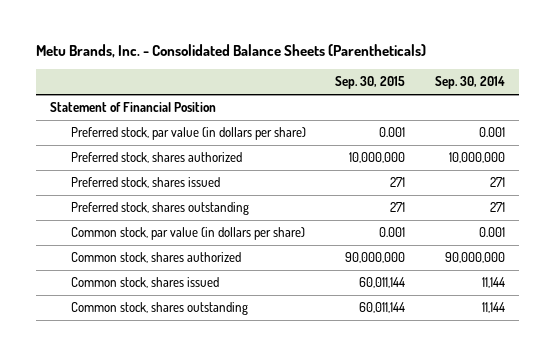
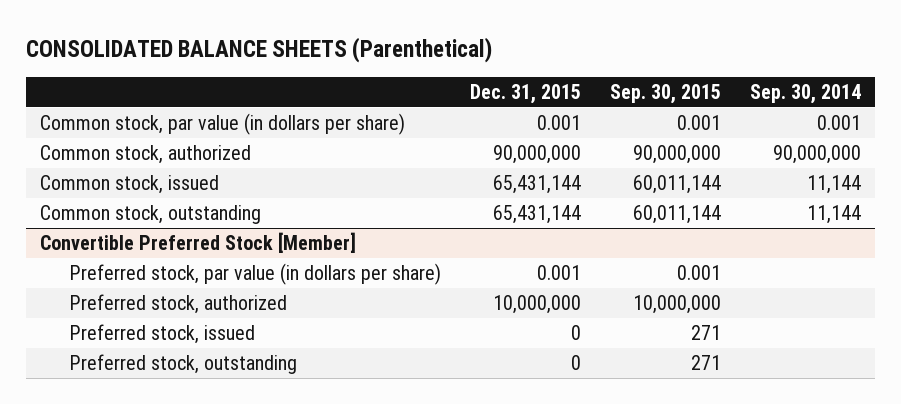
[35,43,426,58] Metu Brands, Inc. - Consolidated Balance Sheets (Parentheticals) -> [25,36,492,63] CONSOLIDATED BALANCE SHEETS (Parenthetical)
none -> [469,83,581,104] Dec. 31, 2015
[50,102,217,113] Statement of Financial Position -> none
[70,127,306,141] Preferred stock, par value (in dollars per share) -> none
[70,152,242,164] Preferred stock, shares authorized -> none
[70,177,220,189] Preferred stock, shares issued -> none
[70,202,249,216] Preferred stock, shares outstanding -> none
[70,252,241,264] Common stock, shares authorized -> [40,145,252,165] Common stock, authorized
[70,277,219,289] Common stock, shares issued -> [40,175,220,195] Common stock, issued
[70,302,248,316] Common stock, shares outstanding -> [40,205,262,225] Common stock, outstanding
none -> [40,232,357,254] Convertible Preferred Stock [Member]
none -> [68,263,441,286] Preferred stock, par value (in dollars per share)
none -> [68,294,287,315] Preferred stock, authorized
none -> [68,324,255,345] Preferred stock, issued
none -> [68,354,297,375] Preferred stock, outstanding

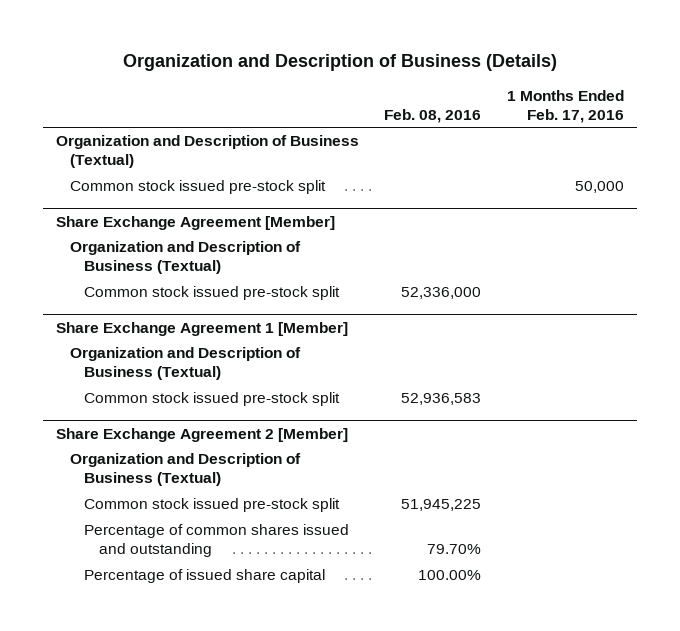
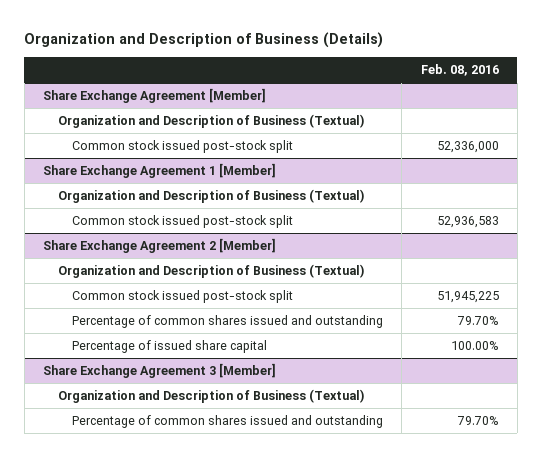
[507,90,625,123] 1 Months Ended Feb. 17, 2016 -> none
[55,135,359,169] Organization and Description of Business (Textual) -> none
[70,180,327,195] Common stock issued pre-stock split -> none
[84,286,341,301] Common stock issued pre-stock split -> [72,140,294,154] Common stock issued post-stock split
[84,392,341,407] Common stock issued pre-stock split -> [72,215,294,229] Common stock issued post-stock split
[84,498,341,513] Common stock issued pre-stock split -> [72,290,294,304] Common stock issued post-stock split
none -> [42,363,276,379] Share Exchange Agreement 3 [Member]
none -> [57,389,365,404] Organization and Description of Business (Textual)
none -> [72,415,384,429] Percentage of common shares issued and outstanding

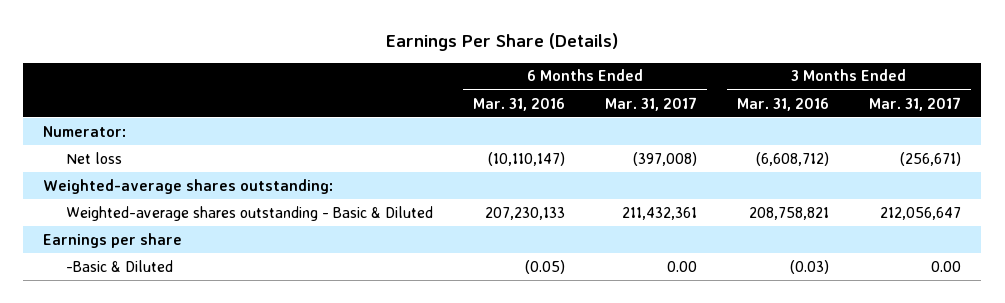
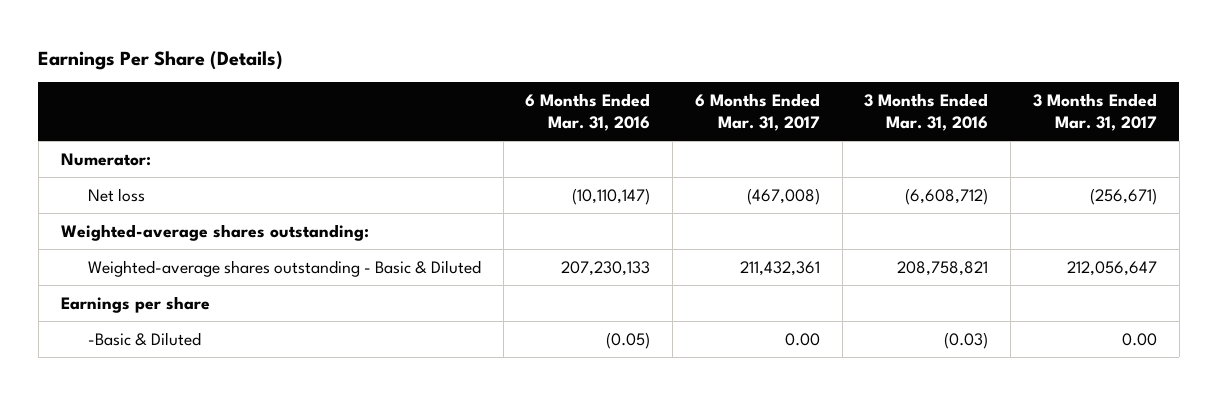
[633,151,698,166] (397,008) -> [746,187,820,205] (467,008)

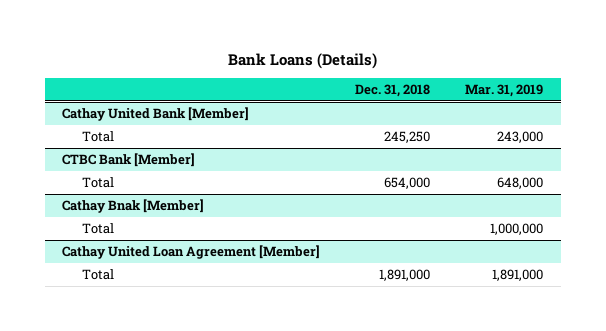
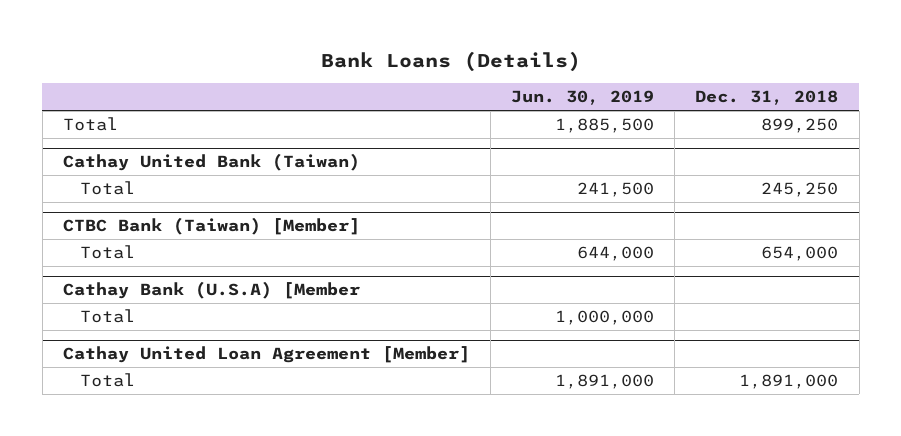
[465,84,544,98] Mar. 31, 2019 -> none
none -> [511,90,655,106] Jun. 30, 2019
none -> [62,117,118,132] Total
[62,107,250,122] Cathay United Bank [Member] -> [62,153,360,172] Cathay United Bank (Taiwan)
[62,153,196,168] CTBC Bank [Member] -> [62,217,360,236] CTBC Bank (Taiwan) [Member]
[62,199,205,214] Cathay Bnak [Member] -> [62,281,360,300] Cathay Bank (U.S.A) [Member

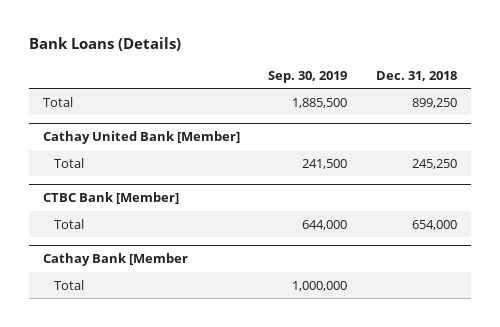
[511,90,655,106] Jun. 30, 2019 -> none
none -> [268,70,348,83] Sep. 30, 2019
[62,153,360,172] Cathay United Bank (Taiwan) -> [43,131,241,145] Cathay United Bank [Member]
[62,217,360,236] CTBC Bank (Taiwan) [Member] -> [43,192,180,205] CTBC Bank [Member]
[62,281,360,300] Cathay Bank (U.S.A) [Member -> [43,253,189,267] Cathay Bank [Member
[62,346,470,364] Cathay United Loan Agreement [Member] -> none
[79,373,135,388] Total -> none

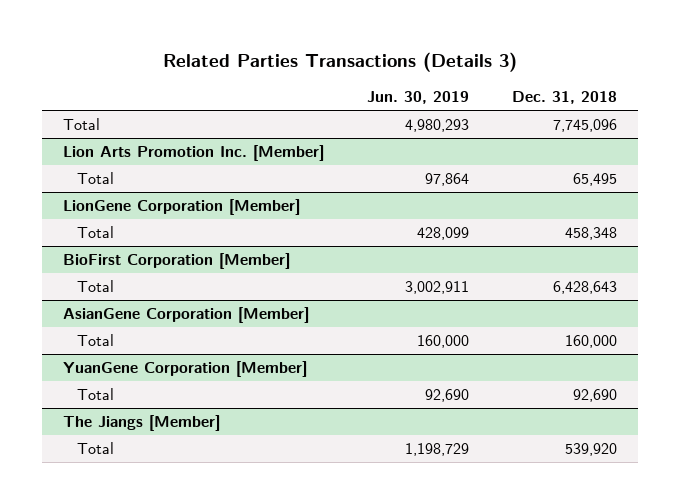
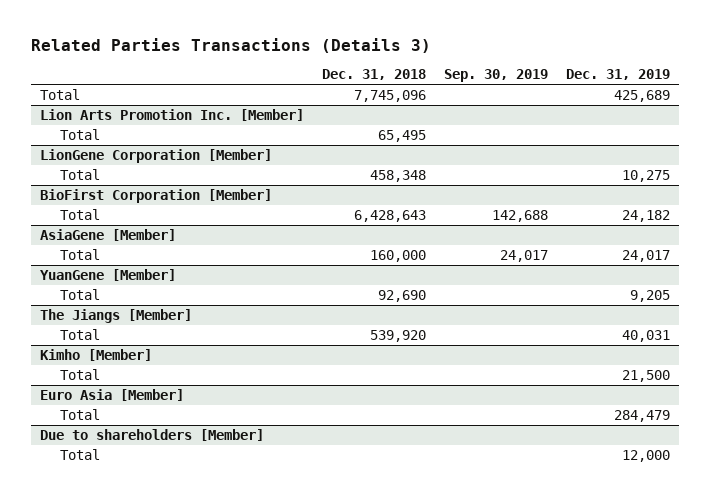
[366,91,469,105] Jun. 30, 2019 -> none
none -> [443,69,548,83] Sep. 30, 2019
none -> [565,69,670,81] Dec. 31, 2019
[63,307,310,324] AsianGene Corporation [Member] -> [39,228,176,241] AsiaGene [Member]
[63,361,308,378] YuanGene Corporation [Member] -> [39,268,176,281] YuanGene [Member]
none -> [39,348,152,361] Kimho [Member]
none -> [59,368,100,380] Total
none -> [39,388,184,401] Euro Asia [Member]
none -> [59,408,100,420] Total
none -> [39,428,264,441] Due to shareholders [Member]
none -> [59,448,100,460] Total

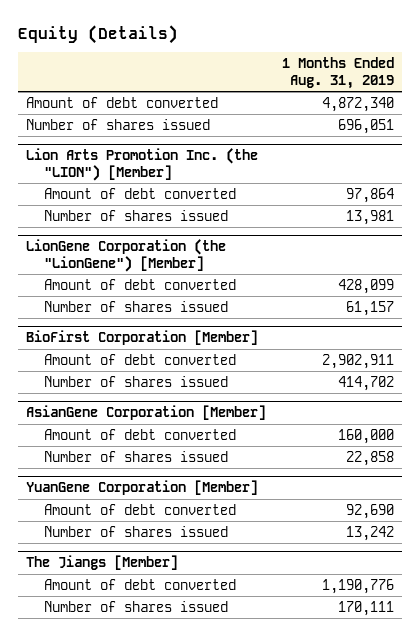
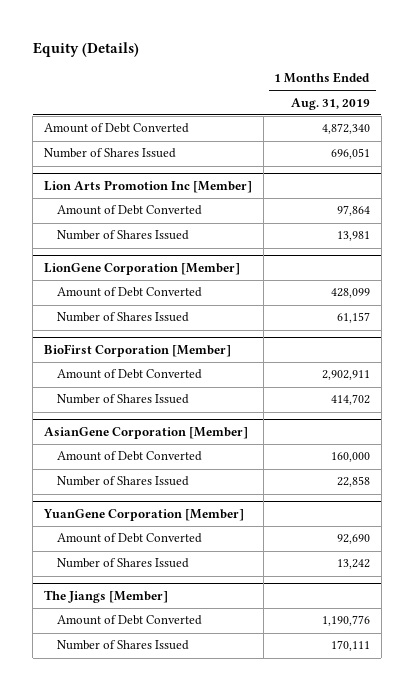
[26,96,219,108] Amount of debt converted -> [44,123,190,134] Amount of Debt Converted
[26,118,211,130] Number of shares issued -> [44,148,177,159] Number of Shares Issued
[26,148,259,182] Lion Arts Promotion Inc. (the "LION") [Member] -> [44,180,253,194] Lion Arts Promotion Inc [Member]
[44,187,237,199] Amount of debt converted -> [57,205,203,216] Amount of Debt Converted
[44,209,229,221] Number of shares issued -> [57,230,190,241] Number of Shares Issued
[26,239,227,273] LionGene Corporation (the "LionGene") [Member] -> [44,263,241,276] LionGene Corporation [Member]
[44,278,237,290] Amount of debt converted -> [57,287,203,298] Amount of Debt Converted
[44,300,229,312] Number of shares issued -> [57,312,190,323] Number of Shares Issued
[44,353,237,365] Amount of debt converted -> [57,369,203,380] Amount of Debt Converted
[44,375,229,387] Number of shares issued -> [57,394,190,405] Number of Shares Issued
[44,428,237,440] Amount of debt converted -> [57,451,203,462] Amount of Debt Converted
[44,450,229,462] Number of shares issued -> [57,476,190,487] Number of Shares Issued
[44,503,237,515] Amount of debt converted -> [57,533,203,544] Amount of Debt Converted
[44,525,229,537] Number of shares issued -> [57,558,190,569] Number of Shares Issued
[44,578,237,590] Amount of debt converted -> [57,615,203,626] Amount of Debt Converted
[44,600,229,612] Number of shares issued -> [57,640,190,651] Number of Shares Issued

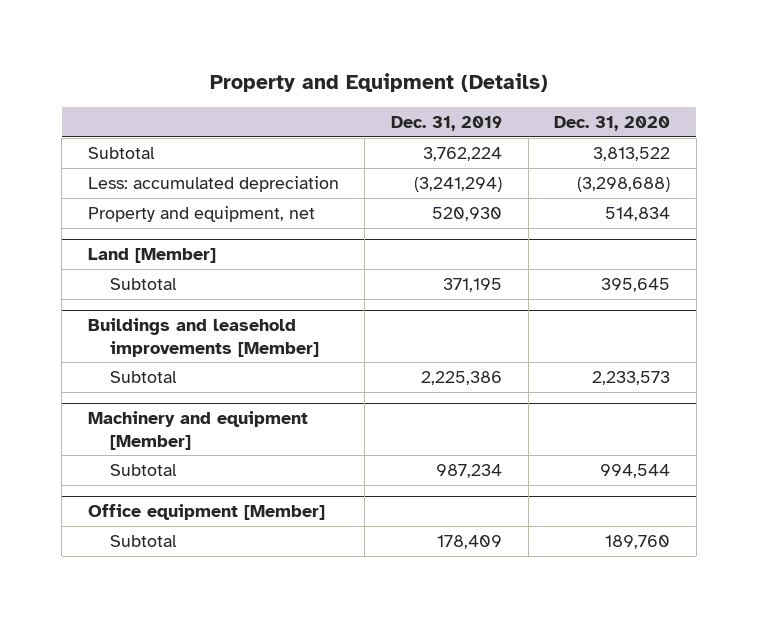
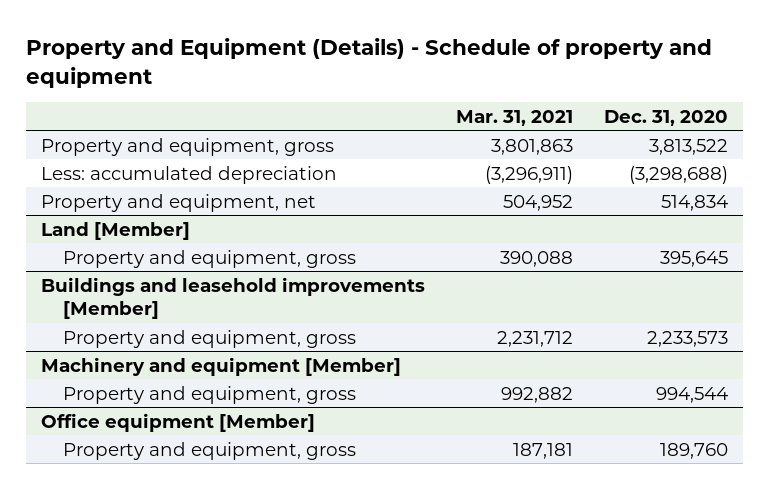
[210,73,549,93] Property and Equipment (Details) -> [25,37,712,88] Property and Equipment (Details) - Schedule of property and equipment
[391,115,503,131] Dec. 31, 2019 -> none
none -> [455,109,573,126] Mar. 31, 2021
[87,146,155,159] Subtotal -> [41,137,335,156] Property and equipment, gross
[109,277,177,290] Subtotal -> [63,249,357,268] Property and equipment, gross
[109,370,177,383] Subtotal -> [63,329,357,348] Property and equipment, gross
[109,463,177,476] Subtotal -> [63,385,357,404] Property and equipment, gross
[109,534,177,547] Subtotal -> [63,441,357,460] Property and equipment, gross

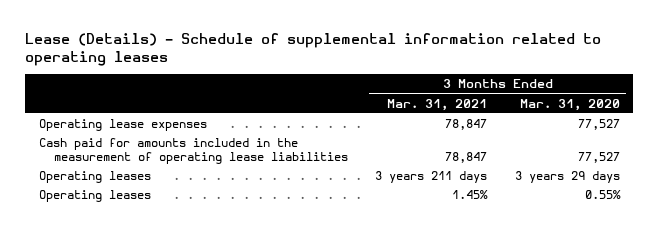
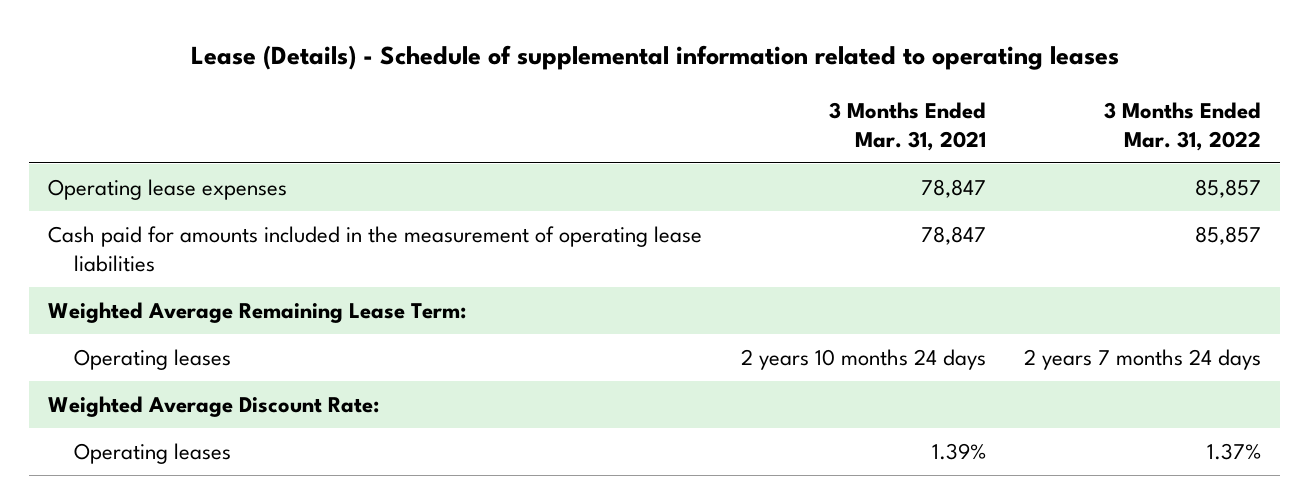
[519,98,620,111] Mar. 31, 2020 -> none
none -> [1104,101,1262,152] 3 Months Ended Mar. 31, 2022
none -> [48,301,467,323] Weighted Average Remaining Lease Term:
[375,171,488,184] 3 years 211 days -> [740,348,986,370] 2 years 10 months 24 days
none -> [48,395,380,417] Weighted Average Discount Rate:
[452,190,489,200] 1.45% -> [931,442,986,460] 1.39%

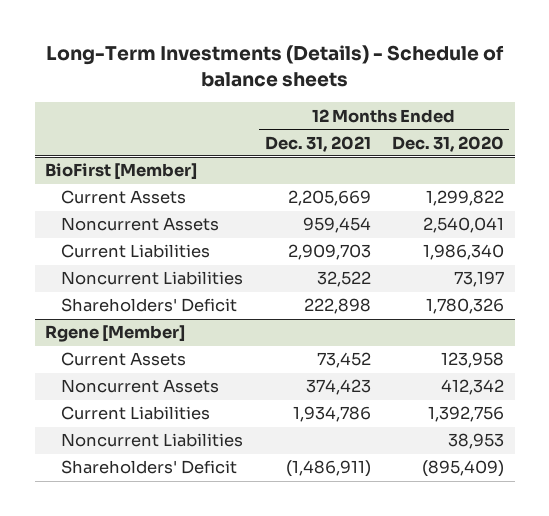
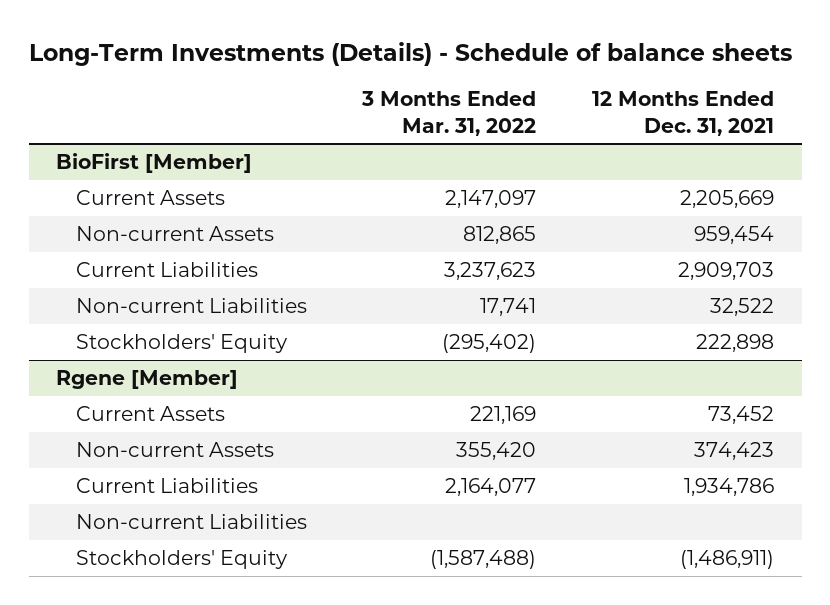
[392,135,505,152] Dec. 31, 2020 -> none
none -> [361,91,537,136] 3 Months Ended Mar. 31, 2022
[61,217,220,232] Noncurrent Assets -> [75,226,274,242] Non-current Assets
[61,271,244,286] Noncurrent Liabilities -> [75,298,307,314] Non-current Liabilities
[61,298,238,313] Shareholders' Deficit -> [75,334,288,354] Stockholders' Equity
[61,379,220,394] Noncurrent Assets -> [75,442,274,458] Non-current Assets
[61,433,244,448] Noncurrent Liabilities -> [75,514,307,530] Non-current Liabilities
[61,460,238,475] Shareholders' Deficit -> [75,550,288,570] Stockholders' Equity

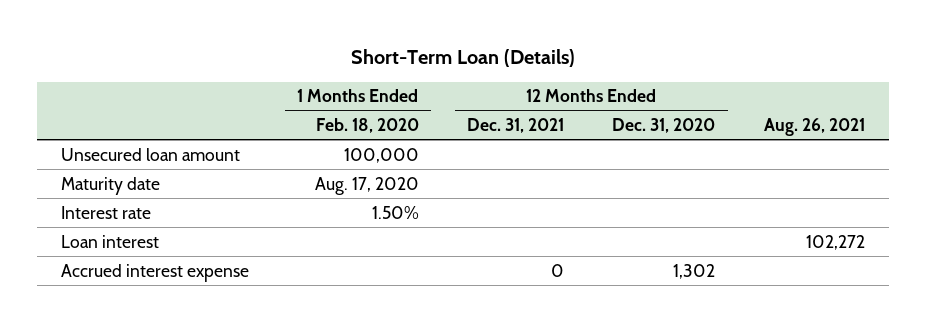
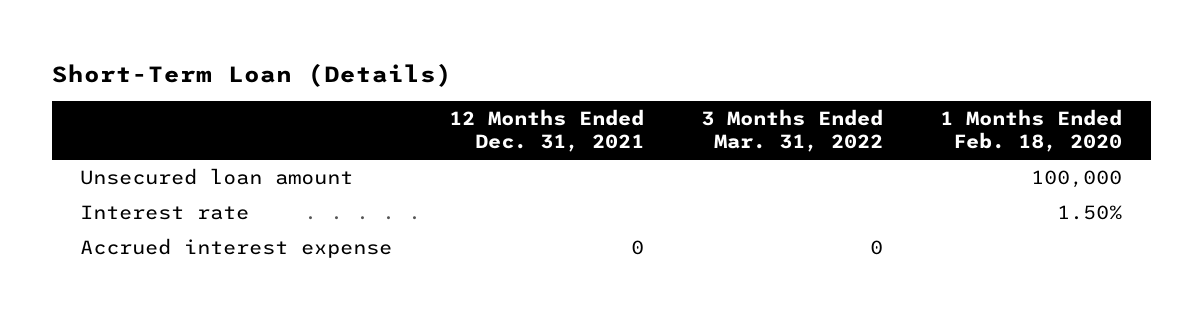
[612,118,716,134] Dec. 31, 2020 -> none
[763,118,865,137] Aug. 26, 2021 -> none
none -> [701,109,884,153] 3 Months Ended Mar. 31, 2022
[61,176,161,195] Maturity date -> none
[61,234,160,248] Loan interest -> none

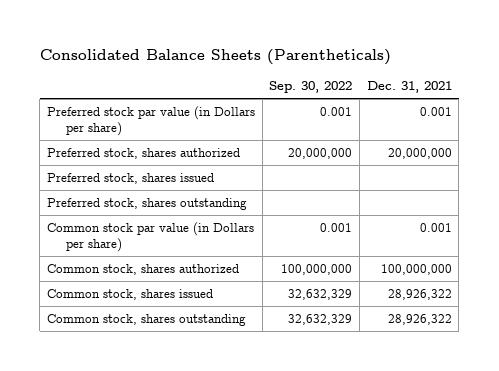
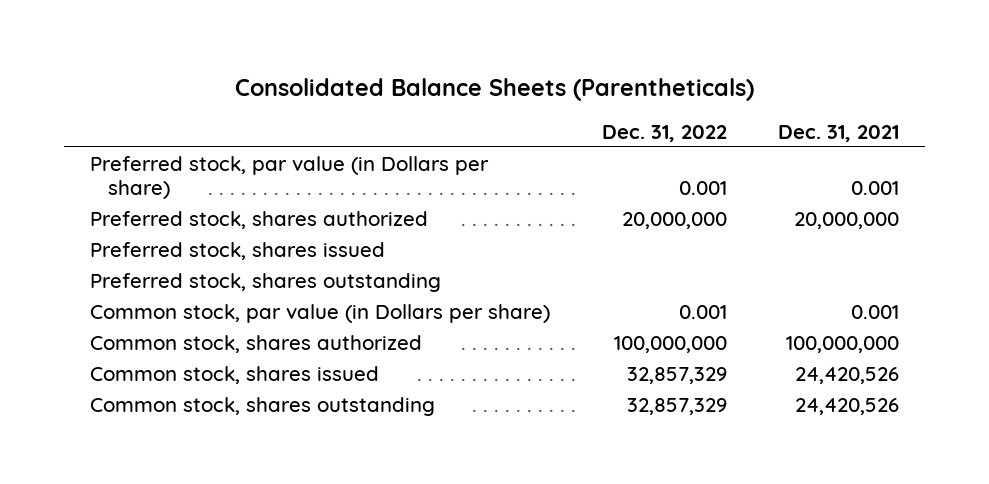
[269,81,353,94] Sep. 30, 2022 -> none
none -> [601,124,727,142] Dec. 31, 2022
[46,105,255,137] Preferred stock par value (in Dollars per share) -> [89,155,489,199] Preferred stock, par value (in Dollars per share)
[46,221,254,253] Common stock par value (in Dollars per share) -> [89,303,550,323] Common stock, par value (in Dollars per share)
[387,288,452,300] 28,926,322 -> [795,366,900,384] 24,420,526
[387,313,452,325] 28,926,322 -> [795,397,900,415] 24,420,526

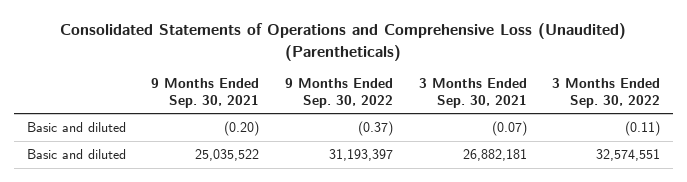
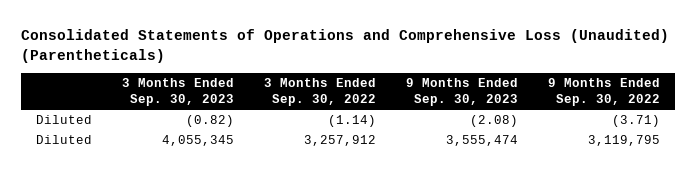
[151,78,260,108] 9 Months Ended Sep. 30, 2021 -> none
[418,78,527,108] 3 Months Ended Sep. 30, 2021 -> none
none -> [121,78,234,107] 3 Months Ended Sep. 30, 2023
none -> [406,78,519,107] 9 Months Ended Sep. 30, 2023
[26,122,126,133] Basic and diluted -> [35,115,92,125] Diluted
[357,121,393,137] (0.37) -> [612,115,661,128] (3.71)
[625,121,661,137] (0.11) -> [327,115,376,128] (1.14)
[26,149,126,160] Basic and diluted -> [35,135,92,145] Diluted
[328,149,393,162] 31,193,397 -> [588,135,661,147] 3,119,795
[596,149,661,162] 32,574,551 -> [303,135,376,147] 3,257,912

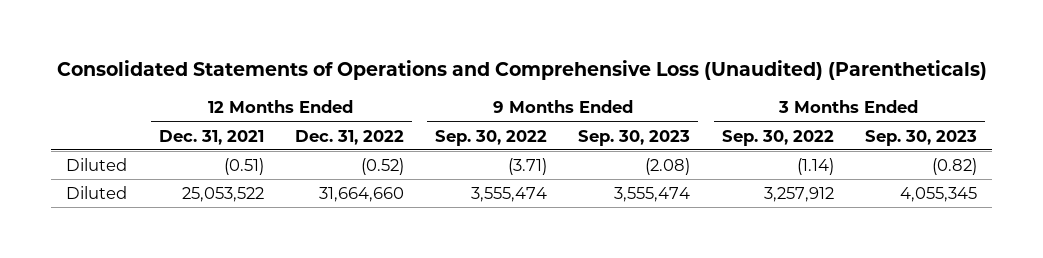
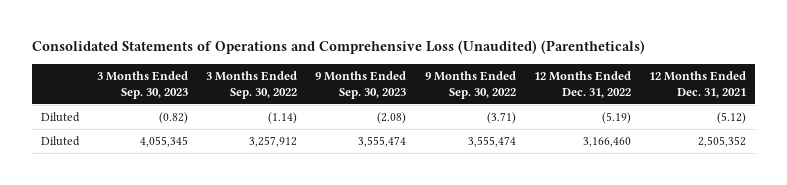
[223,158,264,176] (0.51) -> [716,112,746,125] (5.12)
[360,158,404,176] (0.52) -> [601,112,631,125] (5.19)
[181,187,264,203] 25,053,522 -> [697,136,746,148] 2,505,352
[318,187,404,203] 31,664,660 -> [582,137,631,148] 3,166,460

